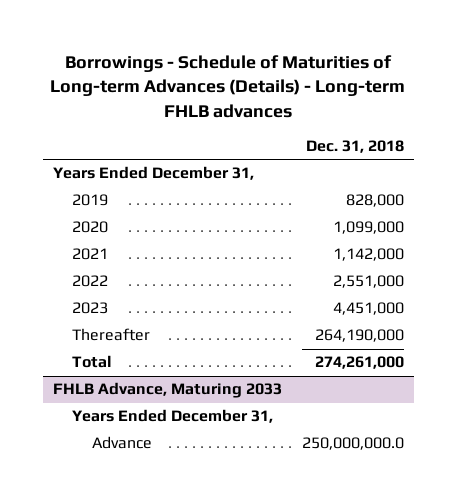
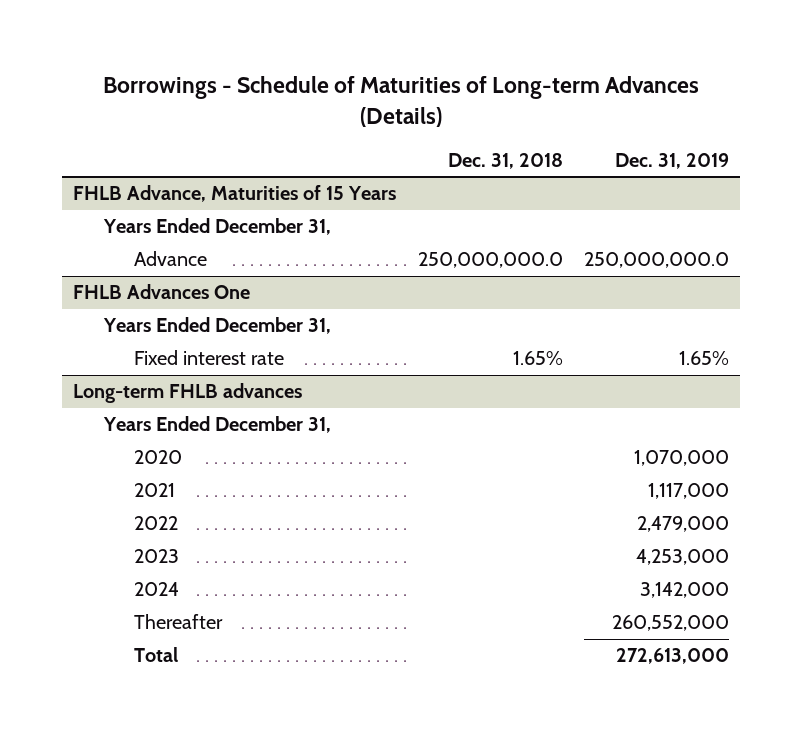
[50,54,406,118] Borrowings - Schedule of Maturities of Long-term Advances (Details) - Long-term FHLB advances -> [103,76,700,127] Borrowings - Schedule of Maturities of Long-term Advances (Details)
none -> [615,152,730,169] Dec. 31, 2019
[52,166,254,181] Years Ended December 31, -> none
[72,194,109,207] 2019 -> none
[72,221,109,234] 2020 -> none
[72,248,109,261] 2021 -> none
[72,275,109,288] 2022 -> none
[72,302,109,315] 2023 -> none
[72,328,151,342] Thereafter -> none
[72,355,113,369] Total -> none
none -> [73,185,397,203] FHLB Advance, Maturities of 15 Years
none -> [102,218,331,236] Years Ended December 31,
none -> [134,251,208,267] Advance
none -> [73,284,251,300] FHLB Advances One
none -> [102,317,331,335] Years Ended December 31,
none -> [134,350,285,366] Fixed interest rate
[52,382,282,399] FHLB Advance, Maturing 2033 -> [73,383,303,404] Long-term FHLB advances
[91,436,152,450] Advance -> none
none -> [134,450,183,465] 2020
none -> [134,483,176,498] 2021
none -> [134,516,179,531] 2022
none -> [134,549,180,564] 2023
none -> [134,582,180,597] 2024
none -> [134,614,224,630] Thereafter
none -> [134,647,179,663] Total

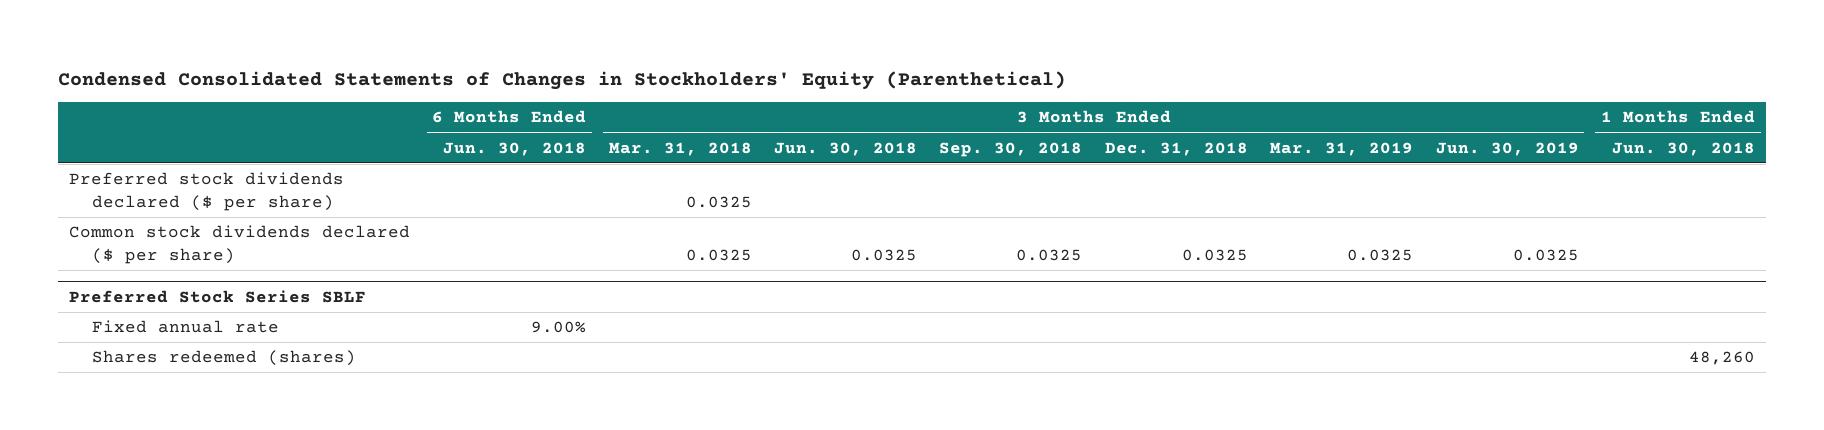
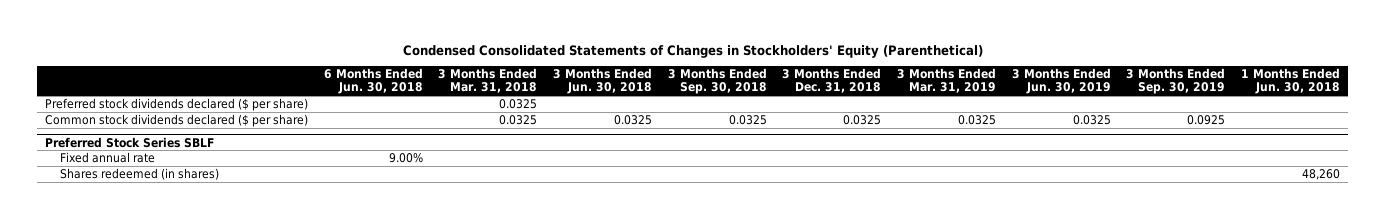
none -> [1126,68,1226,95] 3 Months Ended Sep. 30, 2019
[92,350,357,367] Shares redeemed (shares) -> [59,168,219,181] Shares redeemed (in shares)

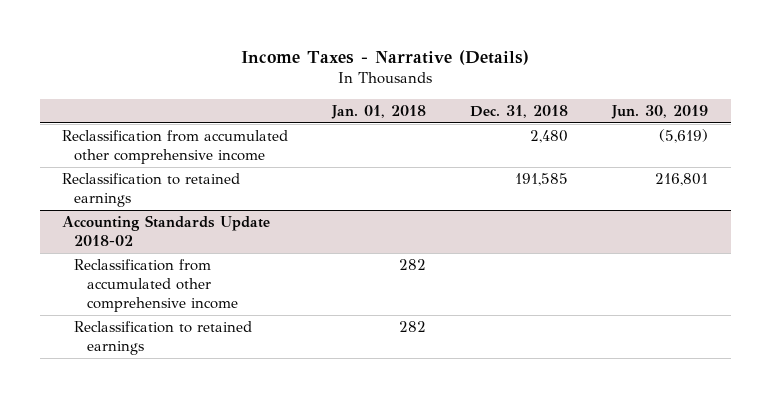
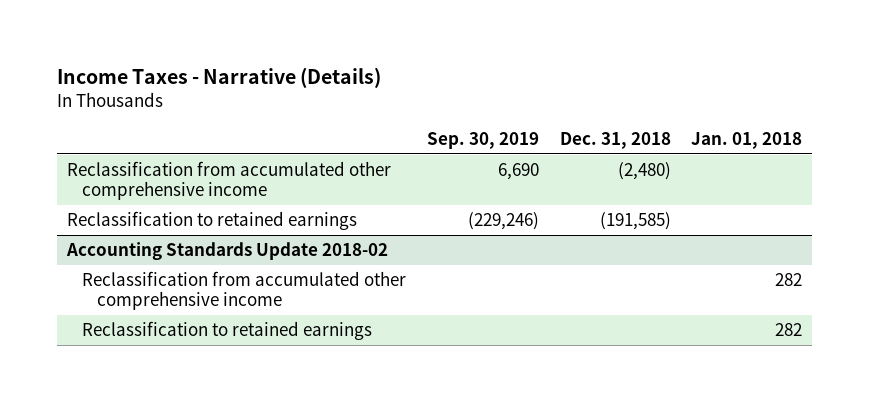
[611,104,709,119] Jun. 30, 2019 -> none
none -> [426,132,539,150] Sep. 30, 2019
[530,130,569,144] 2,480 -> [617,162,671,181] (2,480)
[515,173,569,187] 191,585 -> [599,212,671,231] (191,585)

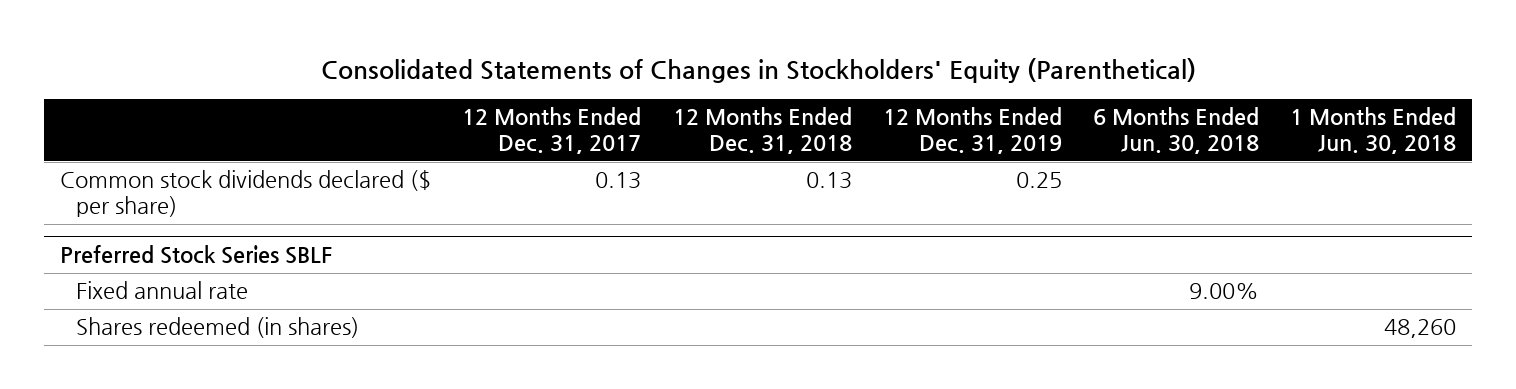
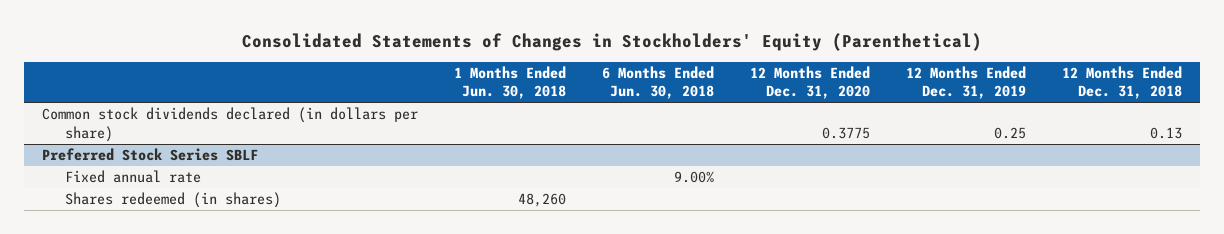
[462,107,642,155] 12 Months Ended Dec. 31, 2017 -> none
none -> [749,65,870,100] 12 Months Ended Dec. 31, 2020
[60,170,432,218] Common stock dividends declared ($ per share) -> [41,107,418,142] Common stock dividends declared (in dollars per share)

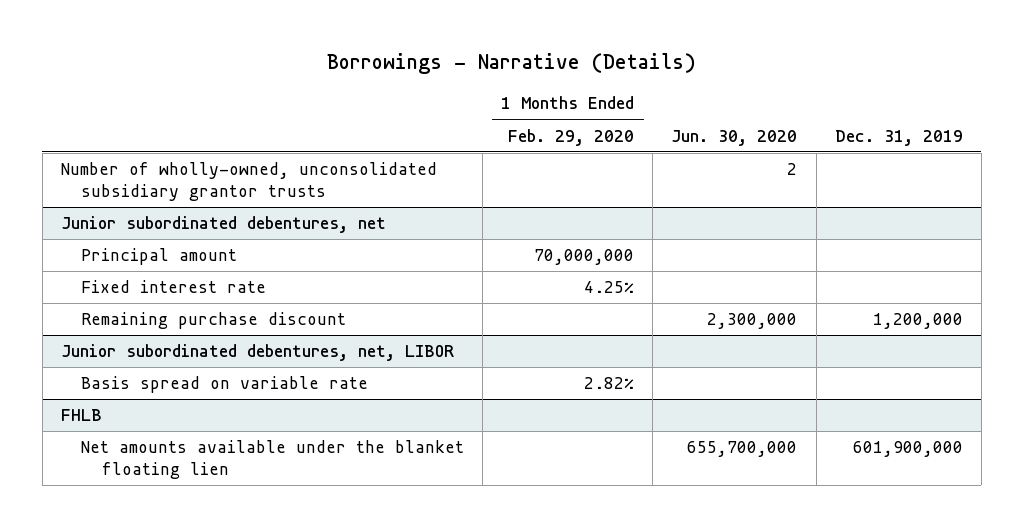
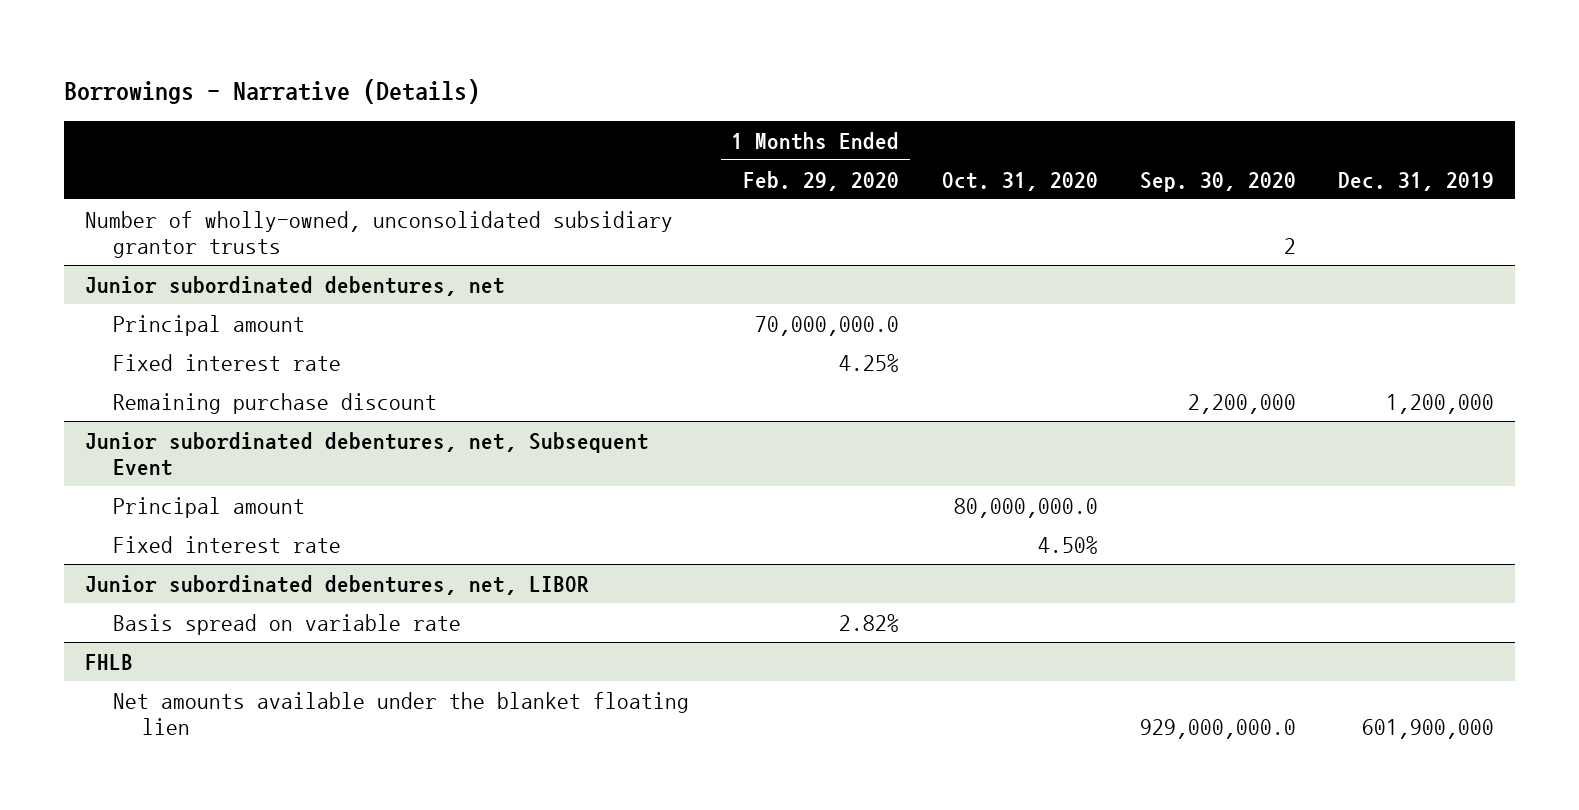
[671,129,798,146] Jun. 30, 2020 -> none
none -> [941,171,1098,191] Oct. 31, 2020
none -> [1139,171,1296,192] Sep. 30, 2020
[534,249,635,266] 70,000,000 -> [755,315,900,336] 70,000,000.0
none -> [84,431,649,476] Junior subordinated debentures, net, Subsequent Event
none -> [113,496,306,518] Principal amount
none -> [113,535,342,553] Fixed interest rate

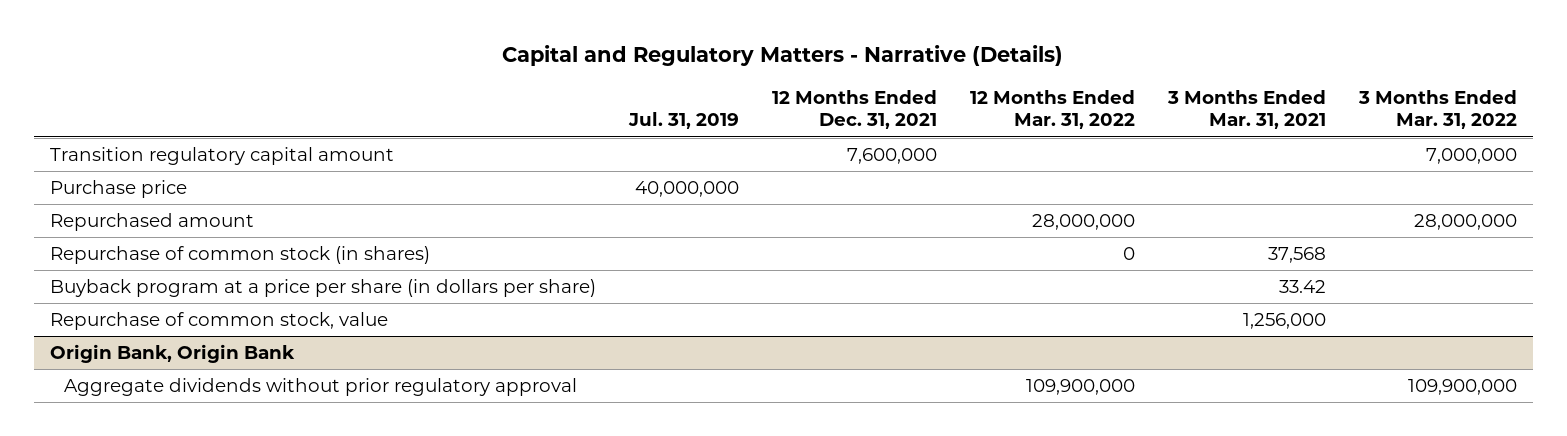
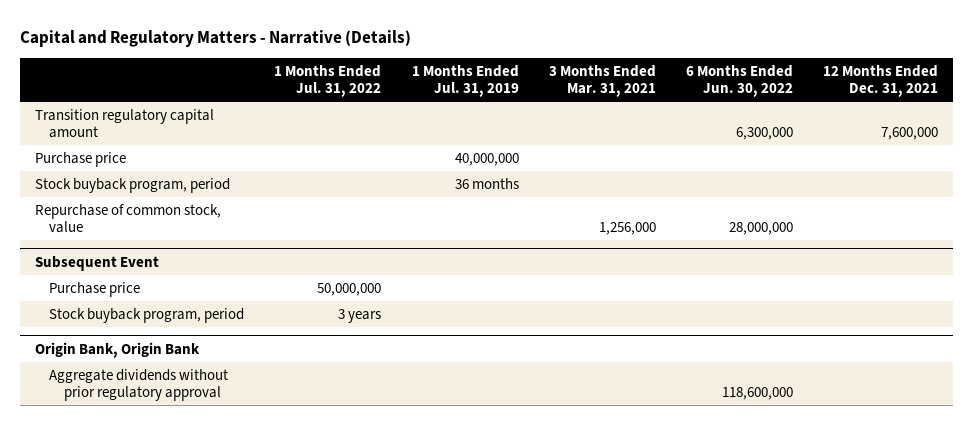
[627,112,739,130] Jul. 31, 2019 -> none
[969,89,1135,130] 12 Months Ended Mar. 31, 2022 -> none
[1357,89,1517,130] 3 Months Ended Mar. 31, 2022 -> none
none -> [274,64,382,98] 1 Months Ended Jul. 31, 2022
none -> [411,64,519,98] 1 Months Ended Jul. 31, 2019
none -> [685,64,793,98] 6 Months Ended Jun. 30, 2022
[49,213,254,232] Repurchased amount -> none
[49,246,430,265] Repurchase of common stock (in shares) -> none
[49,279,596,298] Buyback program at a price per share (in dollars per share) -> none
none -> [34,177,230,193] Stock buyback program, period
none -> [34,255,159,271] Subsequent Event
none -> [49,281,141,297] Purchase price
none -> [49,307,245,323] Stock buyback program, period

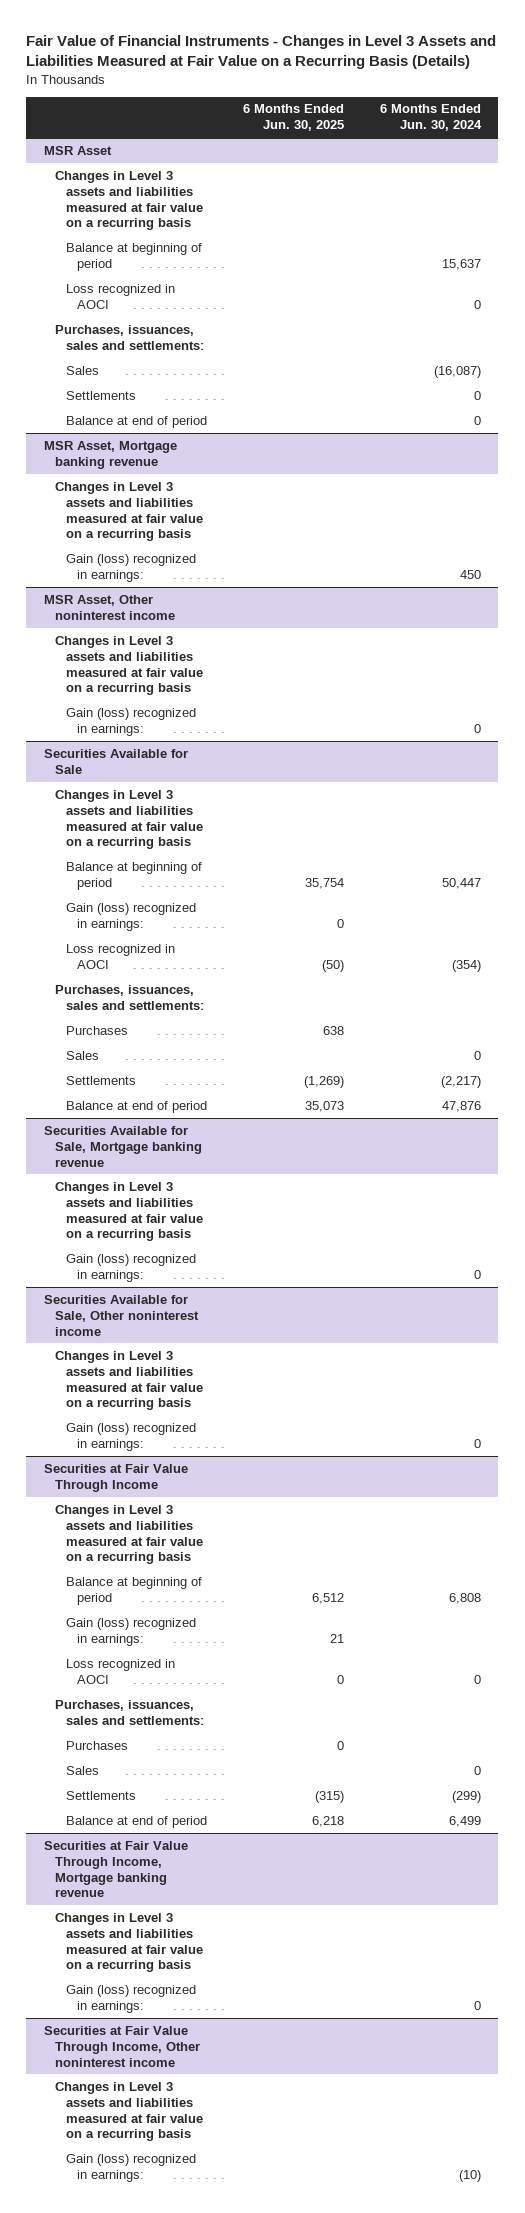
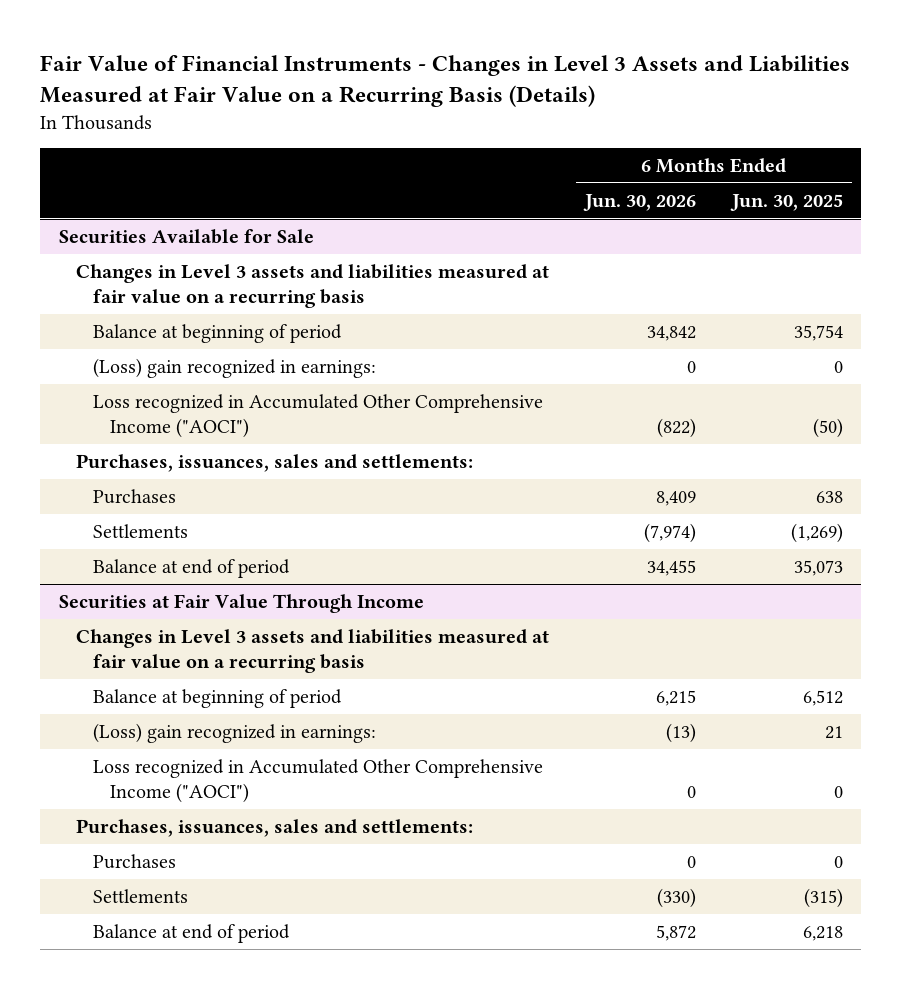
[379,104,482,132] 6 Months Ended Jun. 30, 2024 -> none
none -> [582,193,696,211] Jun. 30, 2026
[44,145,113,155] MSR Asset -> none
[55,170,204,231] Changes in Level 3 assets and liabilities measured at fair value on a recurring basis -> none
[66,242,203,271] Balance at beginning of period -> none
[66,283,176,309] Loss recognized in AOCI -> none
[55,324,205,350] Purchases, issuances, sales and settlements: -> none
[66,365,100,375] Sales -> none
[66,390,137,400] Settlements -> none
[66,415,208,428] Balance at end of period -> none
[44,440,178,469] MSR Asset, Mortgage banking revenue -> none
[55,481,204,542] Changes in Level 3 assets and liabilities measured at fair value on a recurring basis -> none
[66,553,197,582] Gain (loss) recognized in earnings: -> none
[44,594,176,620] MSR Asset, Other noninterest income -> none
[55,635,204,696] Changes in Level 3 assets and liabilities measured at fair value on a recurring basis -> none
[66,707,197,736] Gain (loss) recognized in earnings: -> none
[66,902,197,931] Gain (loss) recognized in earnings: -> [92,357,376,378] (Loss) gain recognized in earnings:
[66,943,176,969] Loss recognized in AOCI -> [92,393,543,438] Loss recognized in Accumulated Other Comprehensive Income ("AOCI")
[66,1050,100,1060] Sales -> none
[44,1125,203,1167] Securities Available for Sale, Mortgage banking revenue -> none
[55,1181,204,1242] Changes in Level 3 assets and liabilities measured at fair value on a recurring basis -> none
[66,1253,197,1282] Gain (loss) recognized in earnings: -> none
[44,1294,200,1336] Securities Available for Sale, Other noninterest income -> none
[55,1350,204,1411] Changes in Level 3 assets and liabilities measured at fair value on a recurring basis -> none
[66,1422,197,1451] Gain (loss) recognized in earnings: -> none
[66,1617,197,1646] Gain (loss) recognized in earnings: -> [92,722,376,743] (Loss) gain recognized in earnings:
[66,1658,176,1684] Loss recognized in AOCI -> [92,758,543,803] Loss recognized in Accumulated Other Comprehensive Income ("AOCI")
[66,1765,100,1775] Sales -> none
[44,1840,189,1898] Securities at Fair Value Through Income, Mortgage banking revenue -> none
[55,1912,204,1973] Changes in Level 3 assets and liabilities measured at fair value on a recurring basis -> none
[66,1984,197,2013] Gain (loss) recognized in earnings: -> none
[44,2025,201,2067] Securities at Fair Value Through Income, Other noninterest income -> none
[55,2081,204,2142] Changes in Level 3 assets and liabilities measured at fair value on a recurring basis -> none
[66,2153,197,2182] Gain (loss) recognized in earnings: -> none

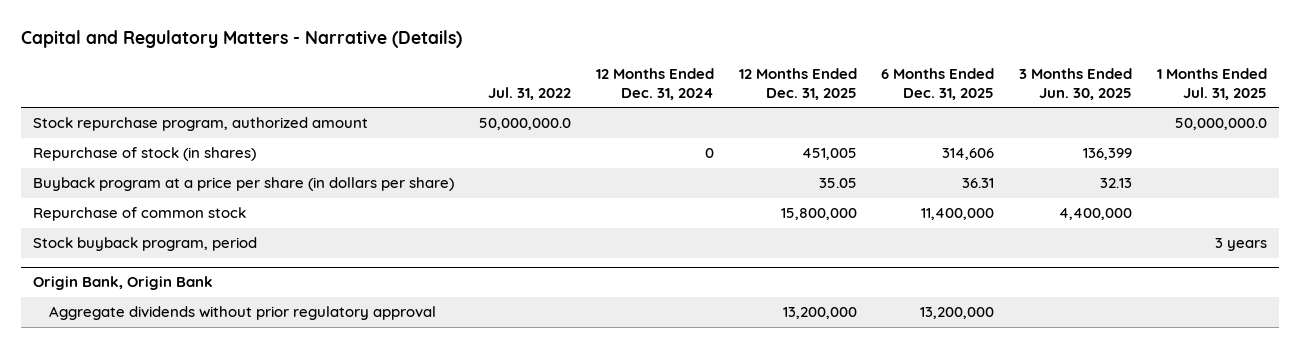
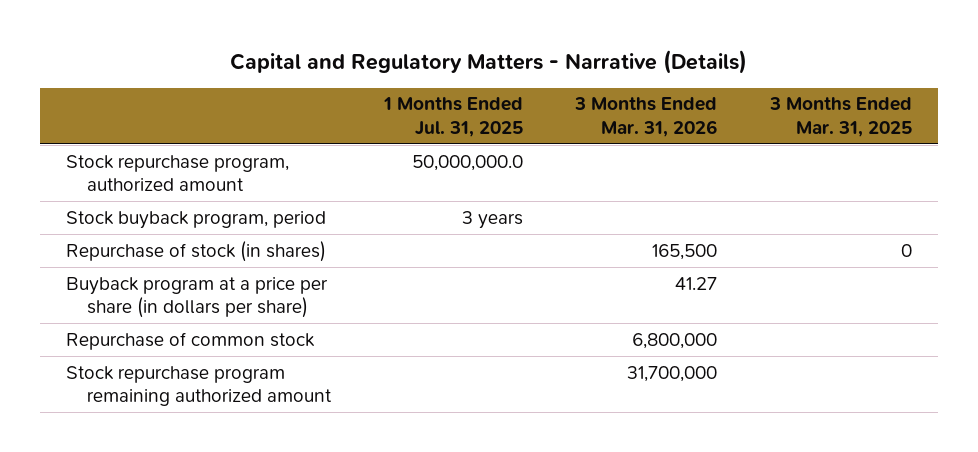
[487,87,571,101] Jul. 31, 2022 -> none
[595,68,714,101] 12 Months Ended Dec. 31, 2024 -> none
[738,68,857,101] 12 Months Ended Dec. 31, 2025 -> none
[881,68,995,101] 6 Months Ended Dec. 31, 2025 -> none
[1019,68,1133,101] 3 Months Ended Jun. 30, 2025 -> none
none -> [574,97,718,137] 3 Months Ended Mar. 31, 2026
none -> [768,97,912,137] 3 Months Ended Mar. 31, 2025
[33,237,258,252] Stock buyback program, period -> [65,210,326,229] Stock buyback program, period
[33,276,214,291] Origin Bank, Origin Bank -> none
[48,306,436,321] Aggregate dividends without prior regulatory approval -> none
none -> [65,365,333,407] Stock repurchase program remaining authorized amount

